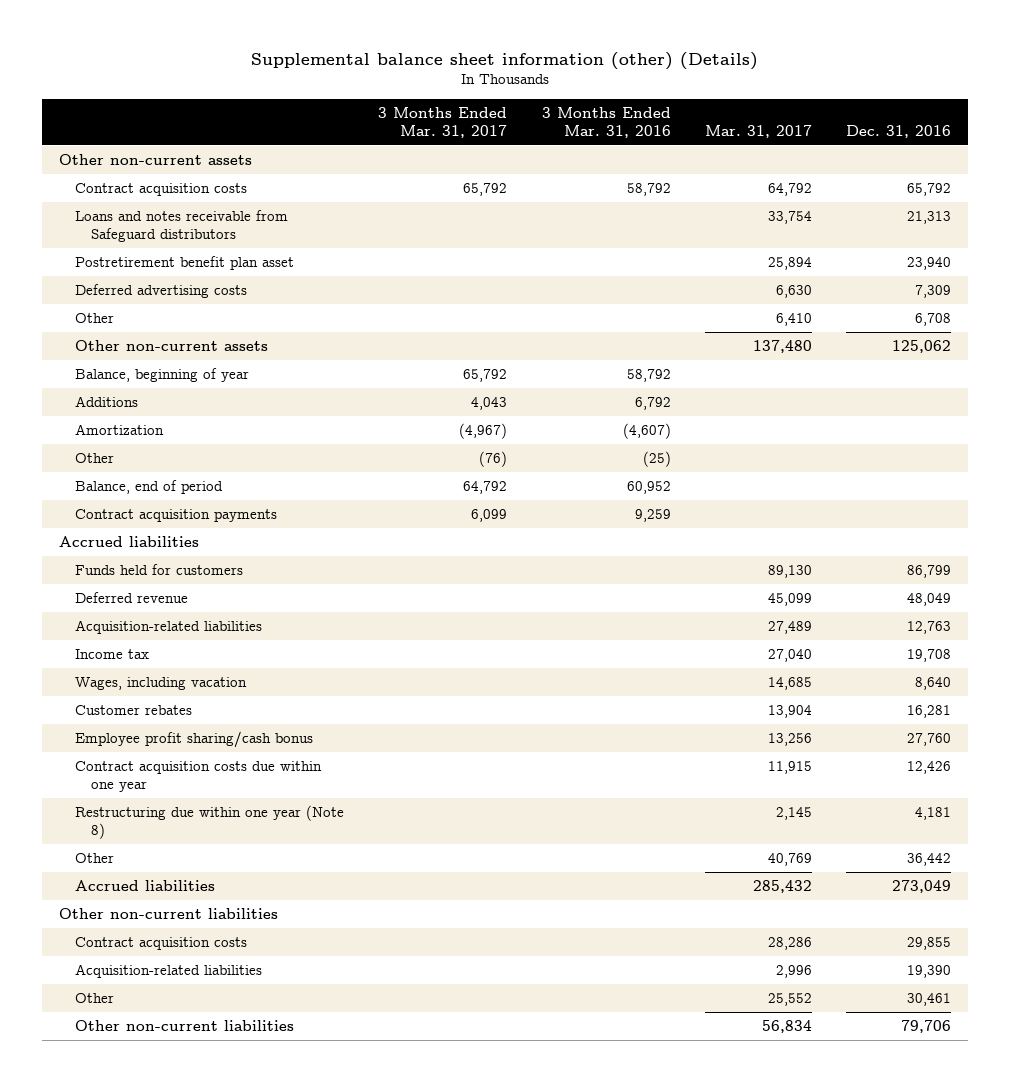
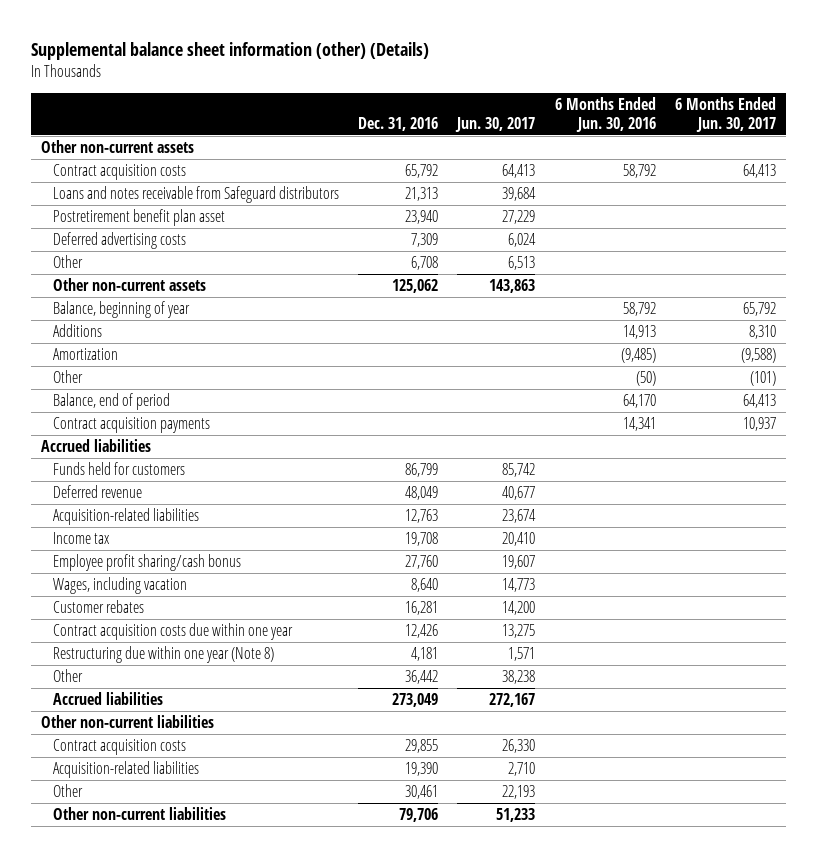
[378,106,508,138] 3 Months Ended Mar. 31, 2017 -> none
[541,106,671,138] 3 Months Ended Mar. 31, 2016 -> none
[704,124,812,138] Mar. 31, 2017 -> none
none -> [455,116,536,132] Jun. 30, 2017
none -> [554,96,656,132] 6 Months Ended Jun. 30, 2016
none -> [674,96,776,132] 6 Months Ended Jun. 30, 2017
[75,730,314,748] Employee profit sharing/cash bonus -> [52,554,241,572] Employee profit sharing/cash bonus

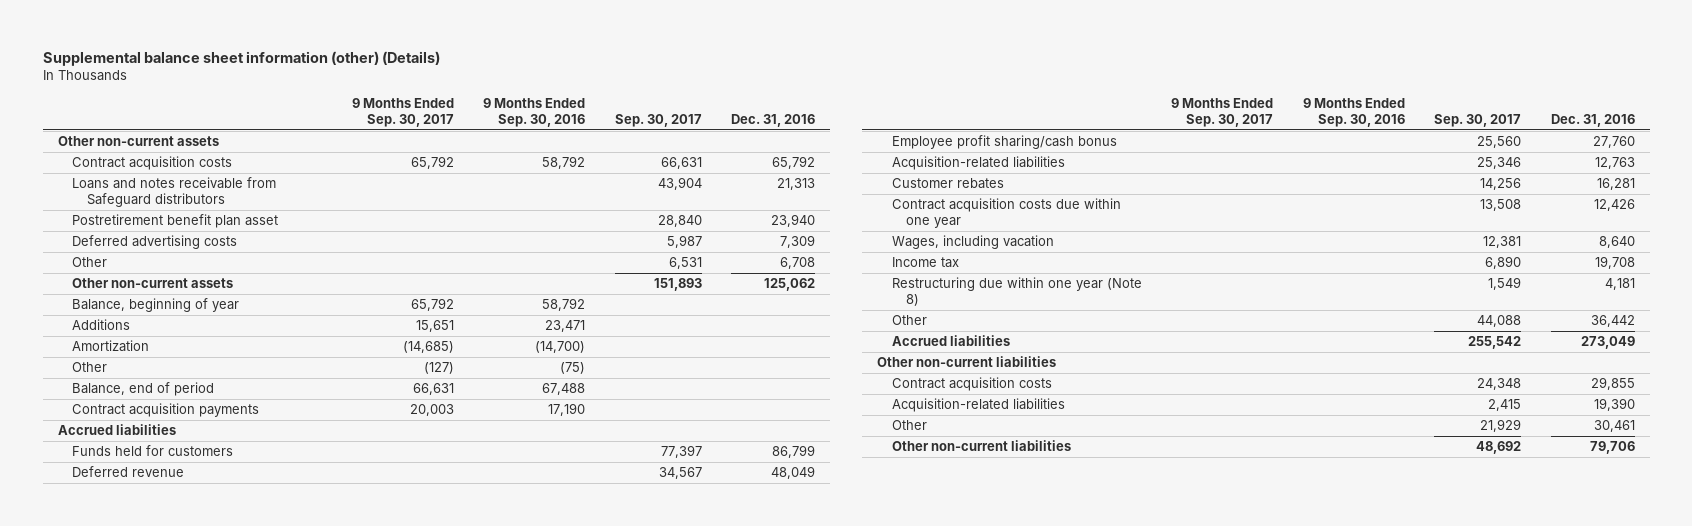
[455,116,536,132] Jun. 30, 2017 -> none
[554,96,656,132] 6 Months Ended Jun. 30, 2016 -> none
[674,96,776,132] 6 Months Ended Jun. 30, 2017 -> none
none -> [351,98,454,127] 9 Months Ended Sep. 30, 2017
none -> [483,98,586,127] 9 Months Ended Sep. 30, 2016
none -> [614,113,702,127] Sep. 30, 2017
[52,508,199,526] Acquisition-related liabilities -> [891,156,1065,171] Acquisition-related liabilities
[52,577,187,595] Wages, including vacation -> [891,235,1054,250] Wages, including vacation
[52,532,110,545] Income tax -> [891,257,959,269] Income tax

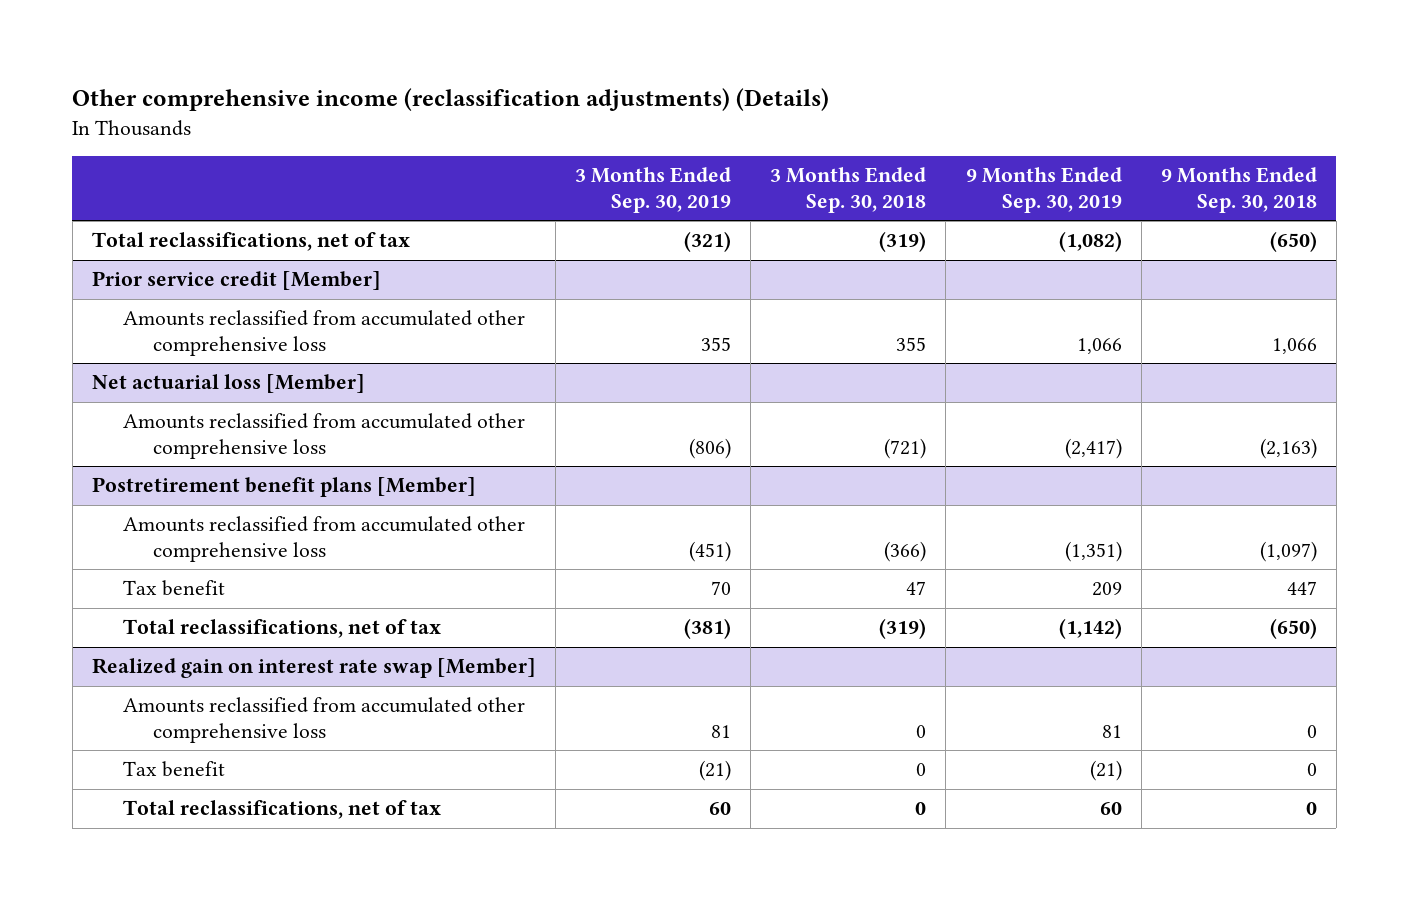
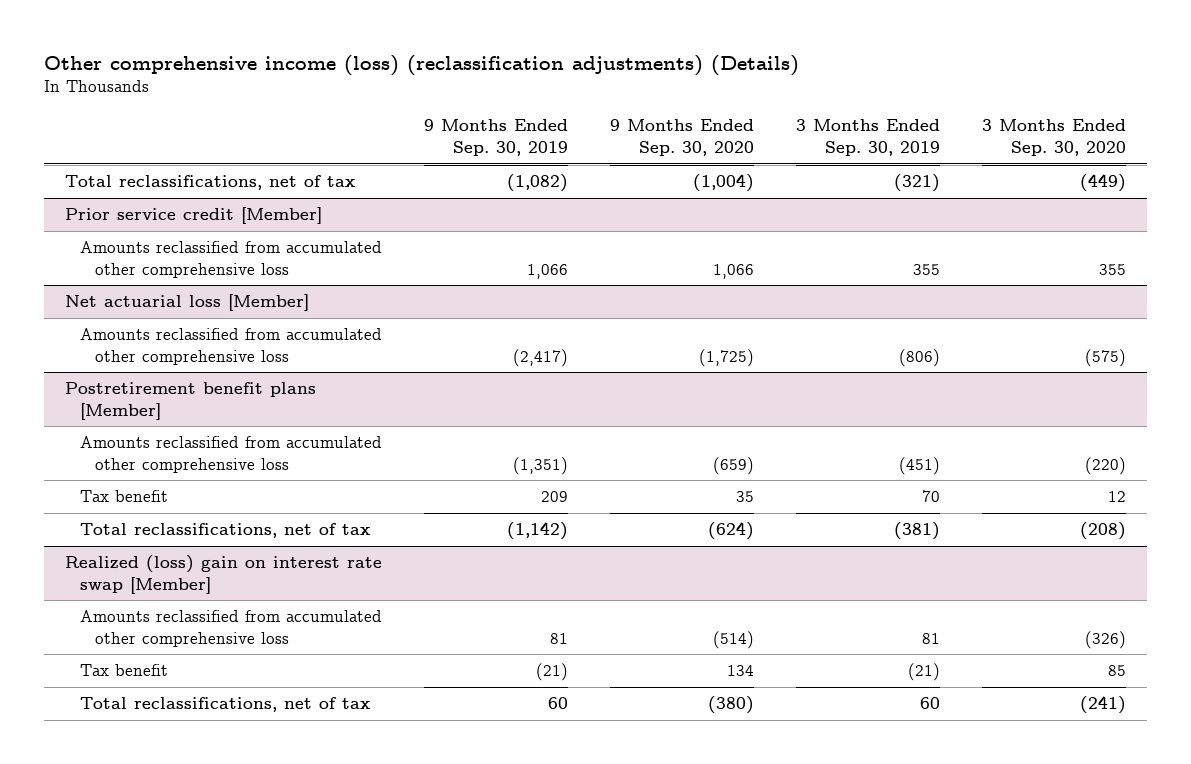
[72,87,830,111] Other comprehensive income (reclassification adjustments) (Details) -> [43,54,799,76] Other comprehensive income (loss) (reclassification adjustments) (Details)
[770,167,927,214] 3 Months Ended Sep. 30, 2018 -> none
[1160,167,1317,214] 9 Months Ended Sep. 30, 2018 -> none
none -> [610,119,755,157] 9 Months Ended Sep. 30, 2020
none -> [982,119,1127,157] 3 Months Ended Sep. 30, 2020
[92,658,537,679] Realized gain on interest rate swap [Member] -> [64,555,382,594] Realized (loss) gain on interest rate swap [Member]

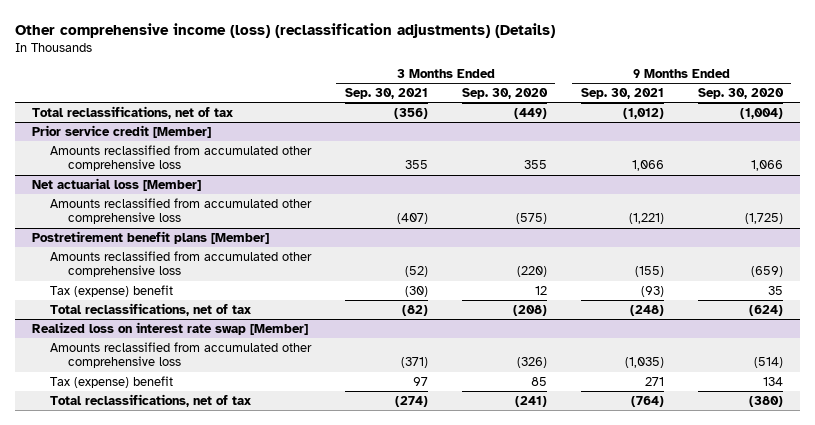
[424,119,569,157] 9 Months Ended Sep. 30, 2019 -> none
[796,119,941,157] 3 Months Ended Sep. 30, 2019 -> none
none -> [344,88,428,100] Sep. 30, 2021
none -> [580,88,664,100] Sep. 30, 2021
[79,490,168,503] Tax benefit -> [50,284,174,297] Tax (expense) benefit
[64,555,382,594] Realized (loss) gain on interest rate swap [Member] -> [32,321,309,335] Realized loss on interest rate swap [Member]
[79,664,168,677] Tax benefit -> [50,375,174,388] Tax (expense) benefit

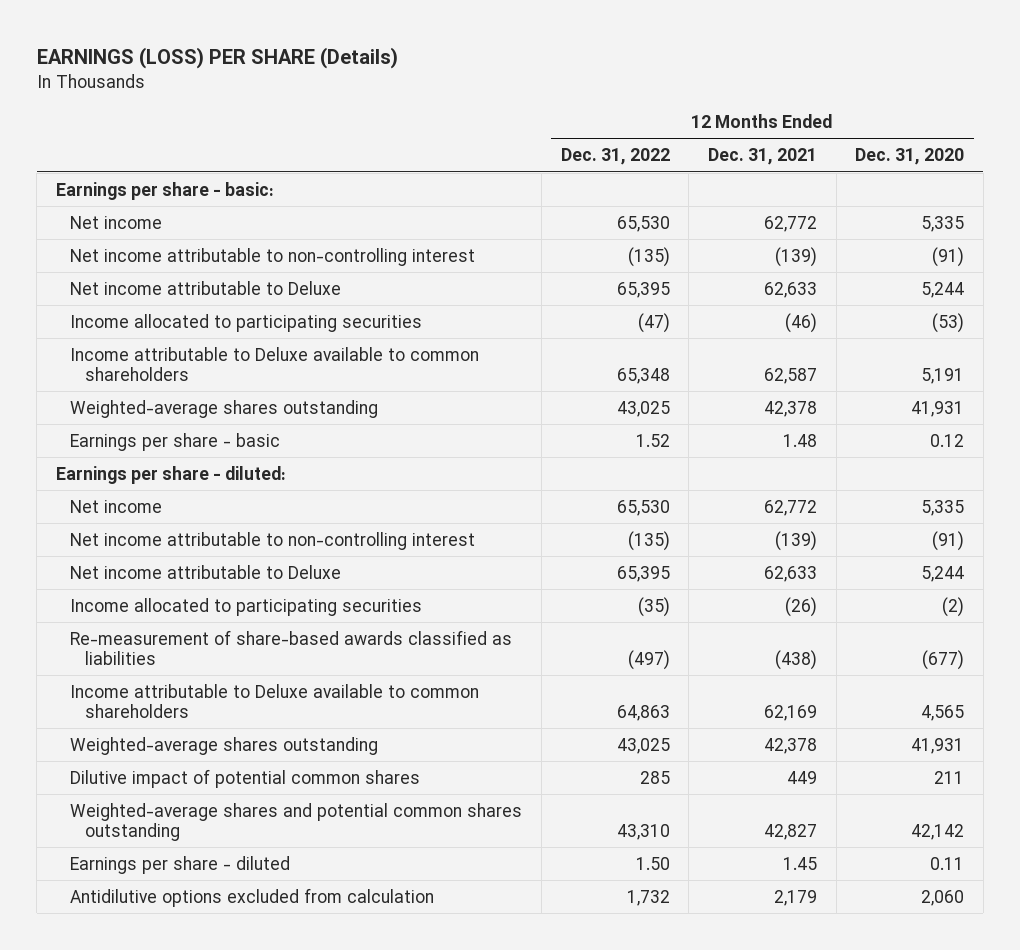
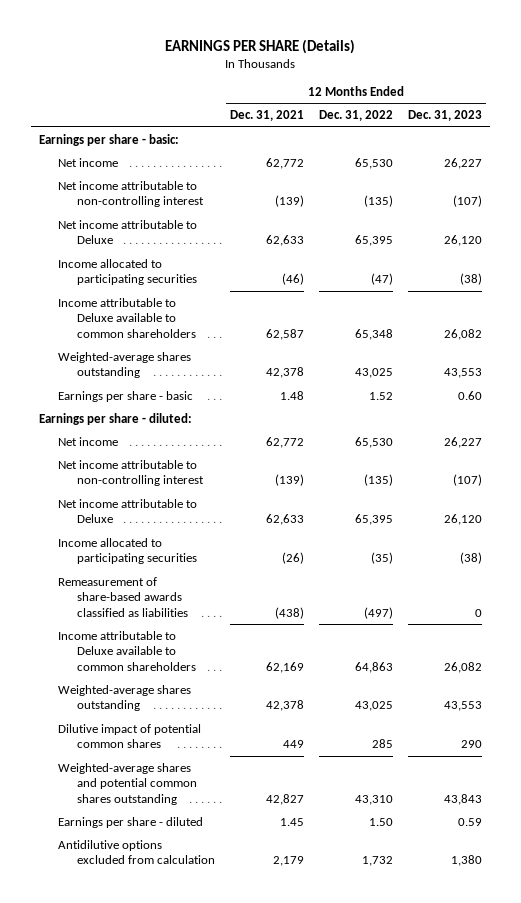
[36,47,398,70] EARNINGS (LOSS) PER SHARE (Details) -> [165,38,356,54] EARNINGS PER SHARE (Details)
[855,148,965,166] Dec. 31, 2020 -> none
none -> [408,110,483,122] Dec. 31, 2023
[70,629,513,665] Re-measurement of share-based awards classified as liabilities -> [57,576,188,617] Remeasurement of share-based awards classified as liabilities

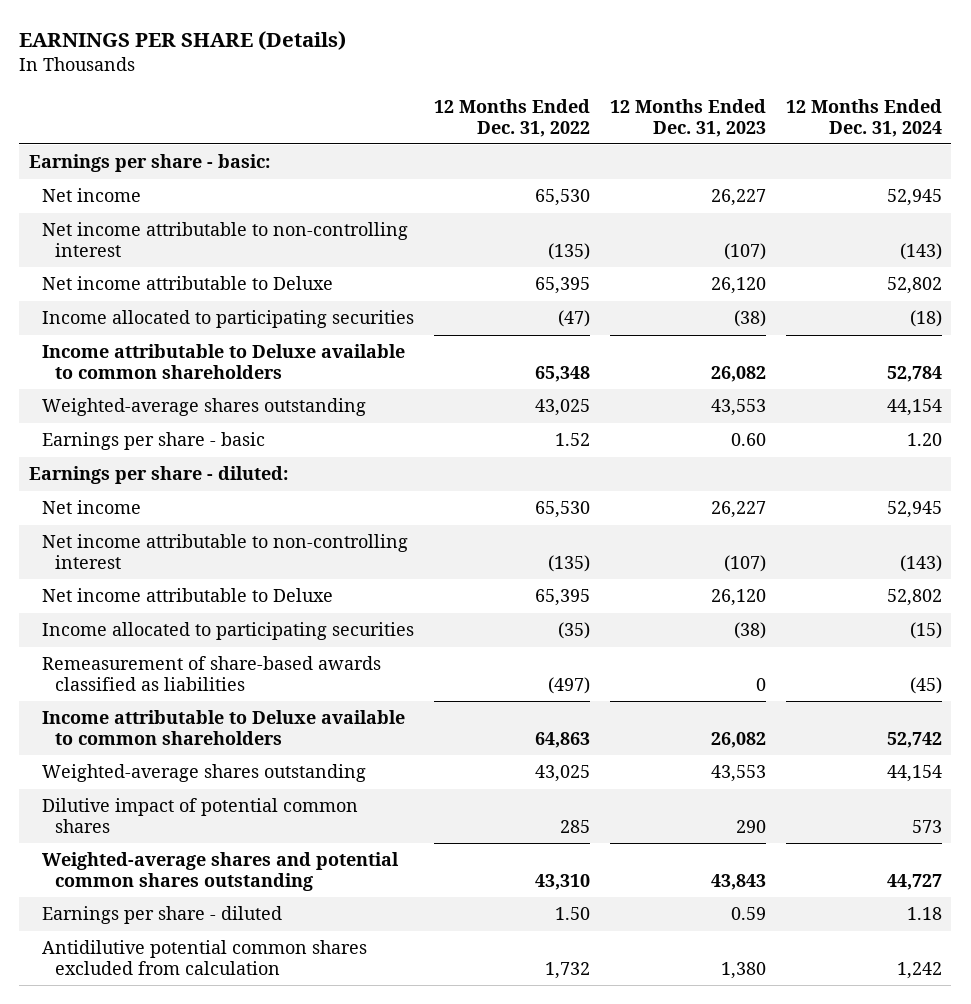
[229,110,304,122] Dec. 31, 2021 -> none
none -> [785,98,942,137] 12 Months Ended Dec. 31, 2024
[57,839,215,865] Antidilutive options excluded from calculation -> [41,940,367,976] Antidilutive potential common shares excluded from calculation

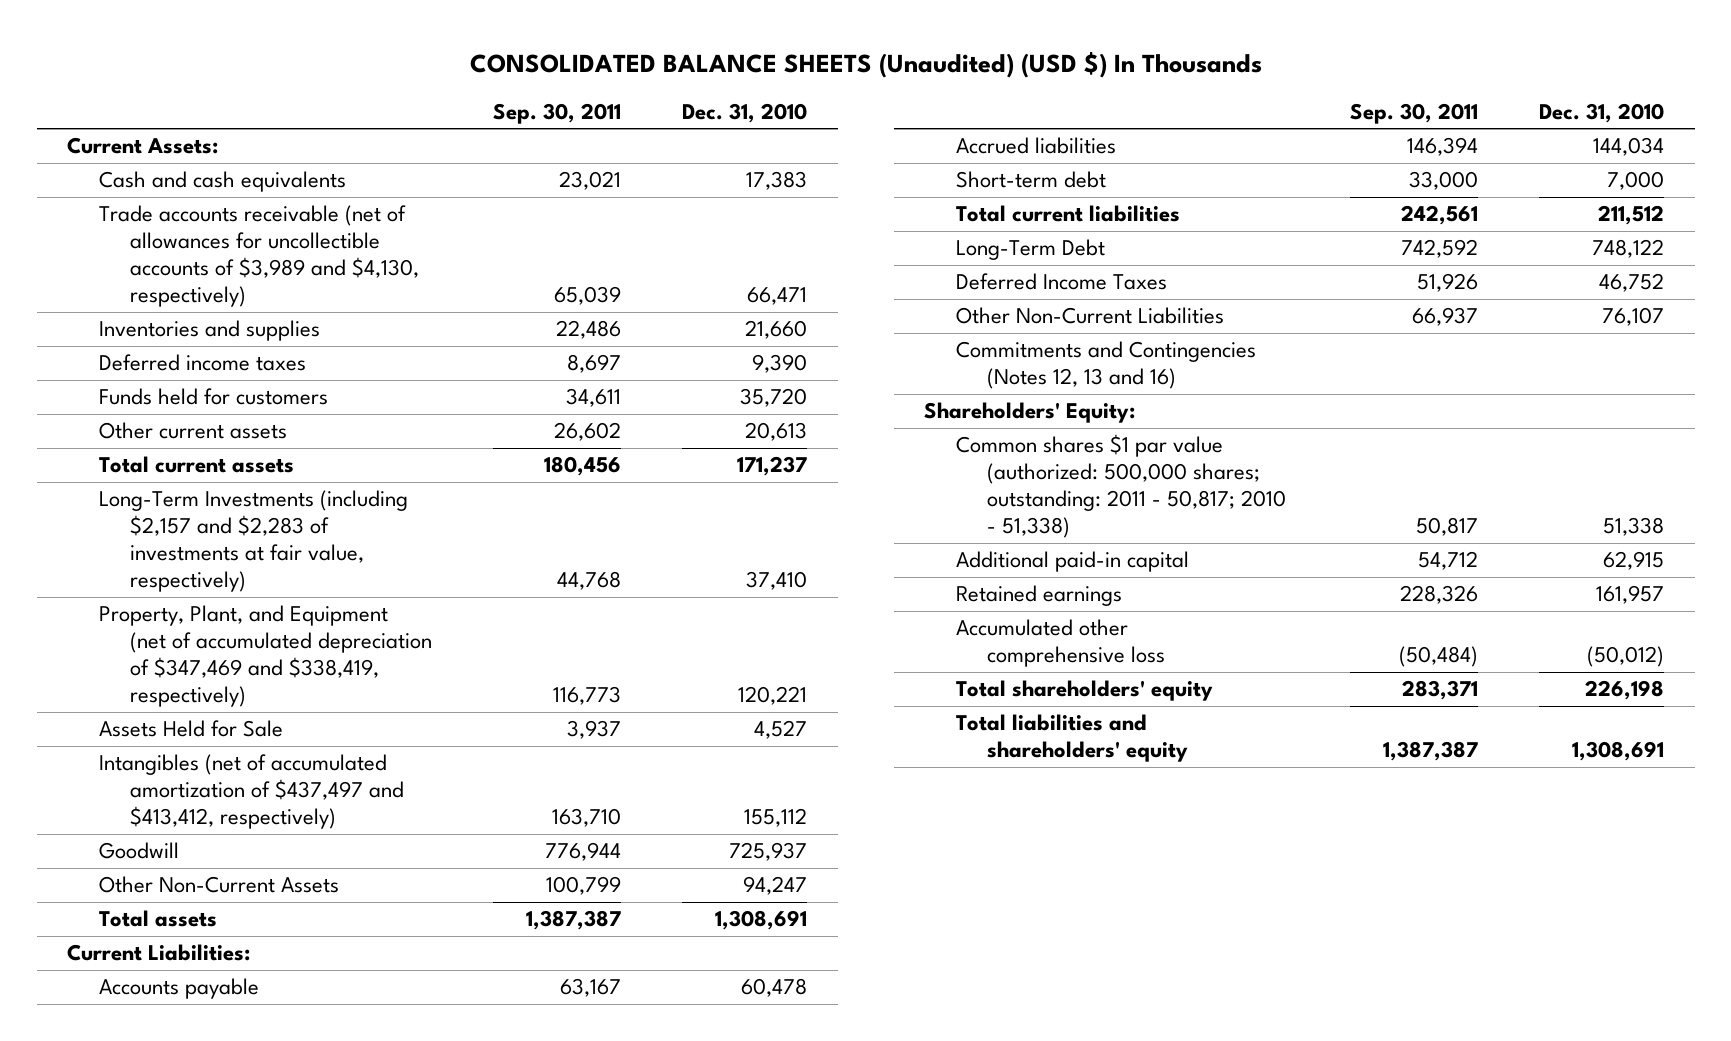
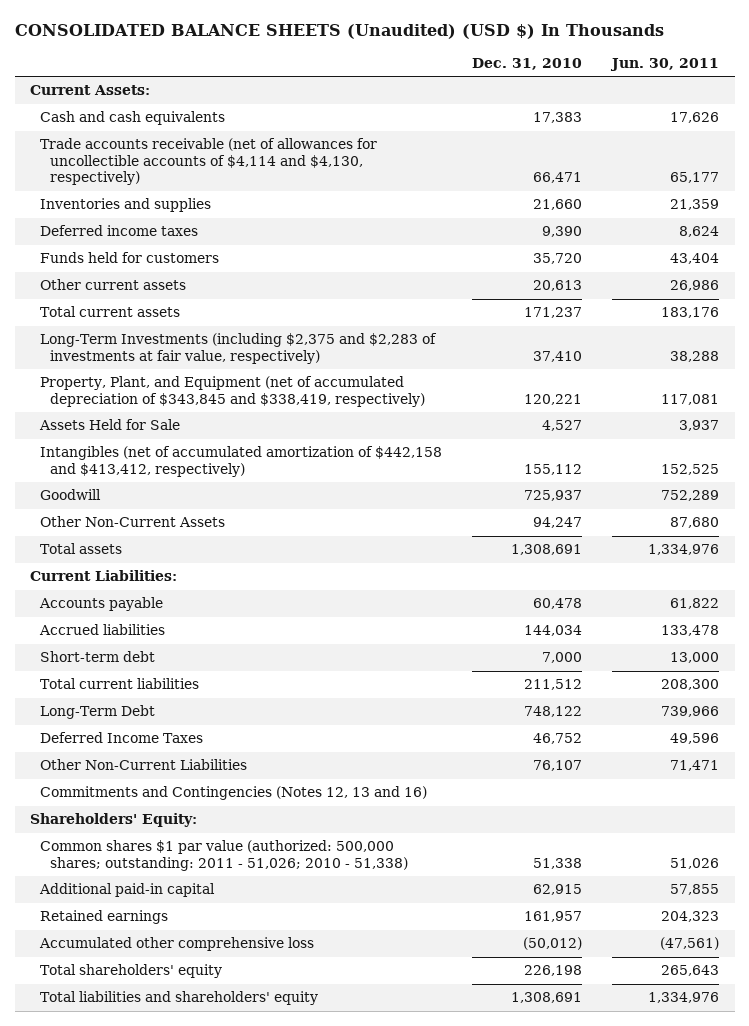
[493,102,622,124] Sep. 30, 2011 -> none
none -> [610,58,720,72] Jun. 30, 2011
[98,205,420,308] Trade accounts receivable (net of allowances for uncollectible accounts of $3,989 and $4,130, respectively) -> [39,138,377,186] Trade accounts receivable (net of allowances for uncollectible accounts of $4,114 and $4,130, respectively)
[98,490,408,593] Long-Term Investments (including $2,157 and $2,283 of investments at fair value, respectively) -> [39,333,437,364] Long-Term Investments (including $2,375 and $2,283 of investments at fair value, respectively)
[98,605,433,708] Property, Plant, and Equipment (net of accumulated depreciation of $347,469 and $338,419, respectively) -> [39,376,425,407] Property, Plant, and Equipment (net of accumulated depreciation of $343,845 and $338,419, respectively)
[98,754,405,830] Intangibles (net of accumulated amortization of $437,497 and $413,412, respectively) -> [39,446,442,477] Intangibles (net of accumulated amortization of $442,158 and $413,412, respectively)
[955,434,1287,539] Common shares $1 par value (authorized: 500,000 shares; outstanding: 2011 - 50,817; 2010 - 51,338) -> [39,840,408,871] Common shares $1 par value (authorized: 500,000 shares; outstanding: 2011 - 51,026; 2010 - 51,338)

